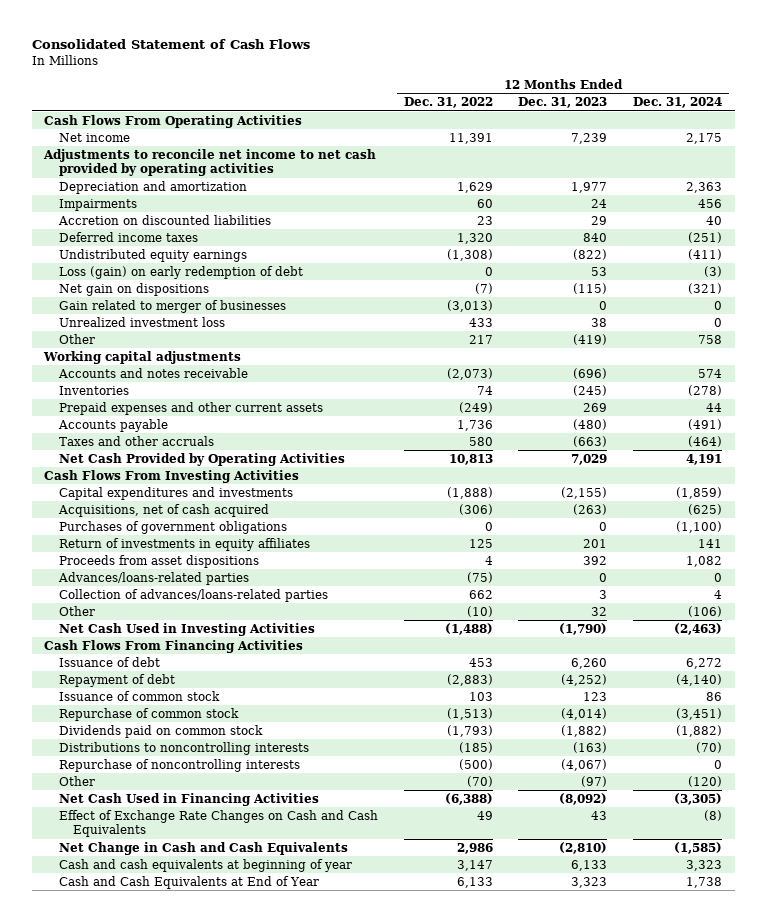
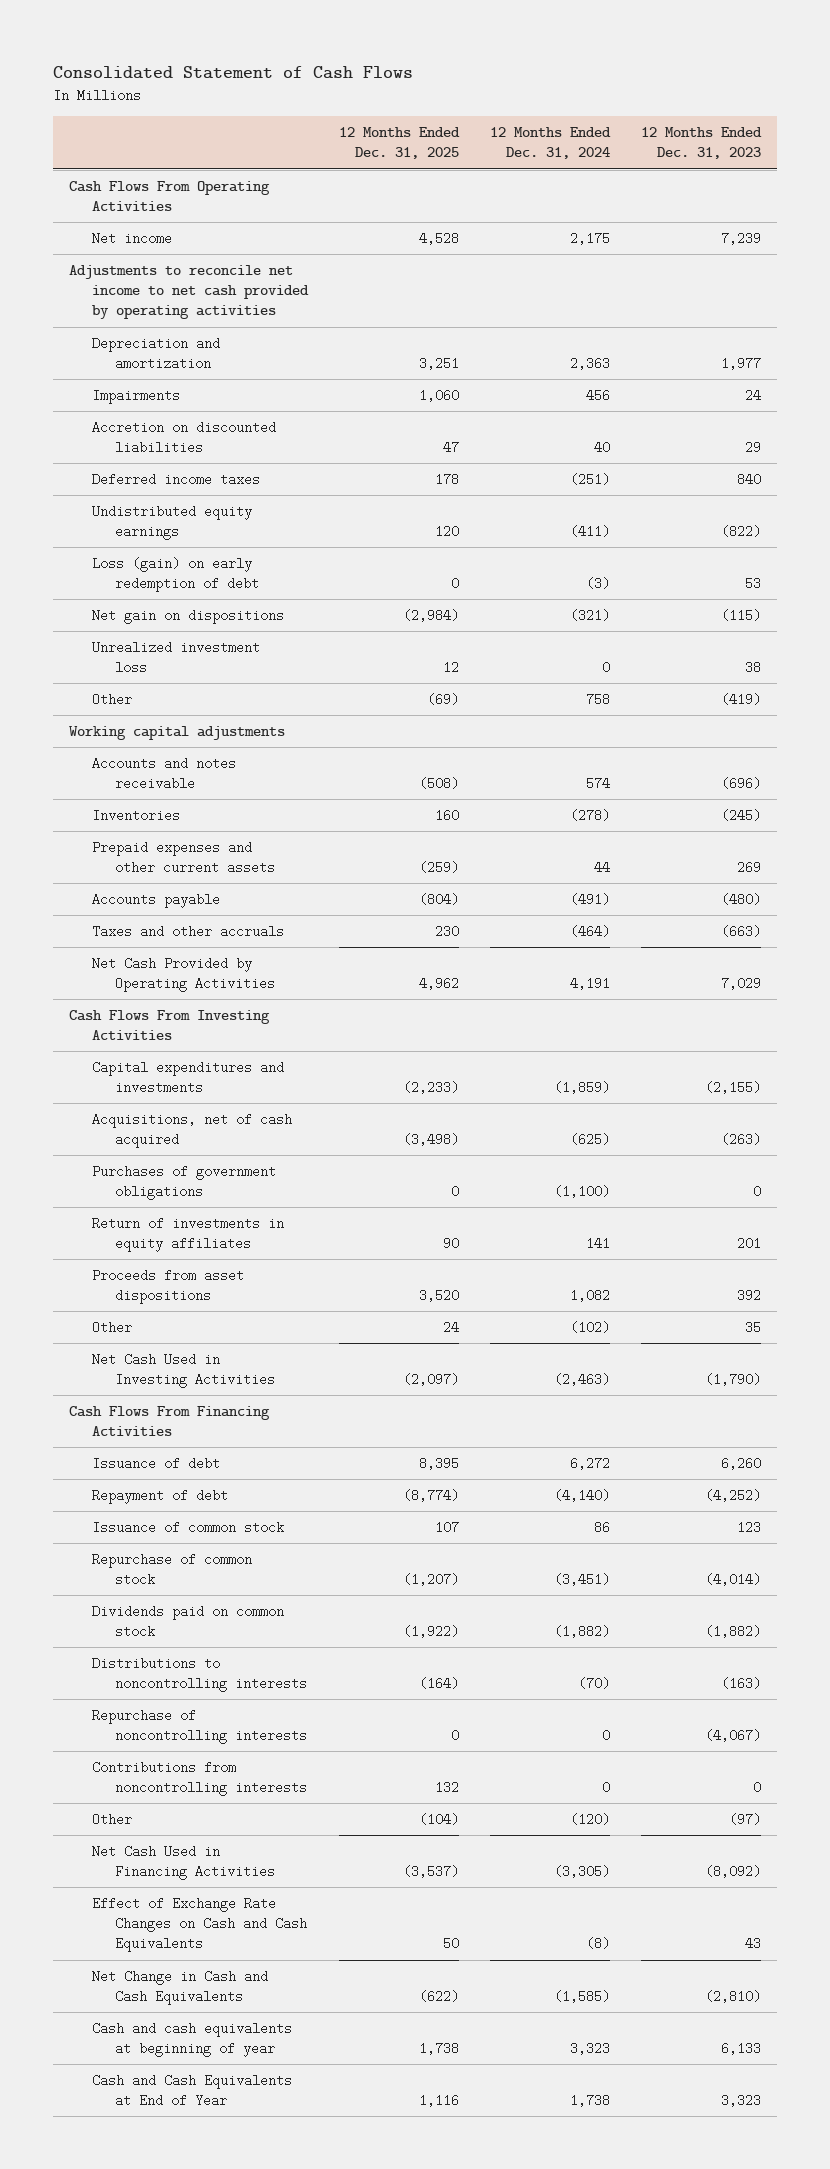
[403,97,493,109] Dec. 31, 2022 -> none
none -> [339,127,461,160] 12 Months Ended Dec. 31, 2025
[58,299,286,313] Gain related to merger of businesses -> none
[57,571,249,585] Advances/loans-related parties -> none
[58,588,328,602] Collection of advances/loans-related parties -> none
[591,606,608,616] 32 -> [745,1321,762,1335] 35
[688,605,723,617] (106) -> [570,1321,611,1335] (102)
none -> [92,1761,308,1797] Contributions from noncontrolling interests

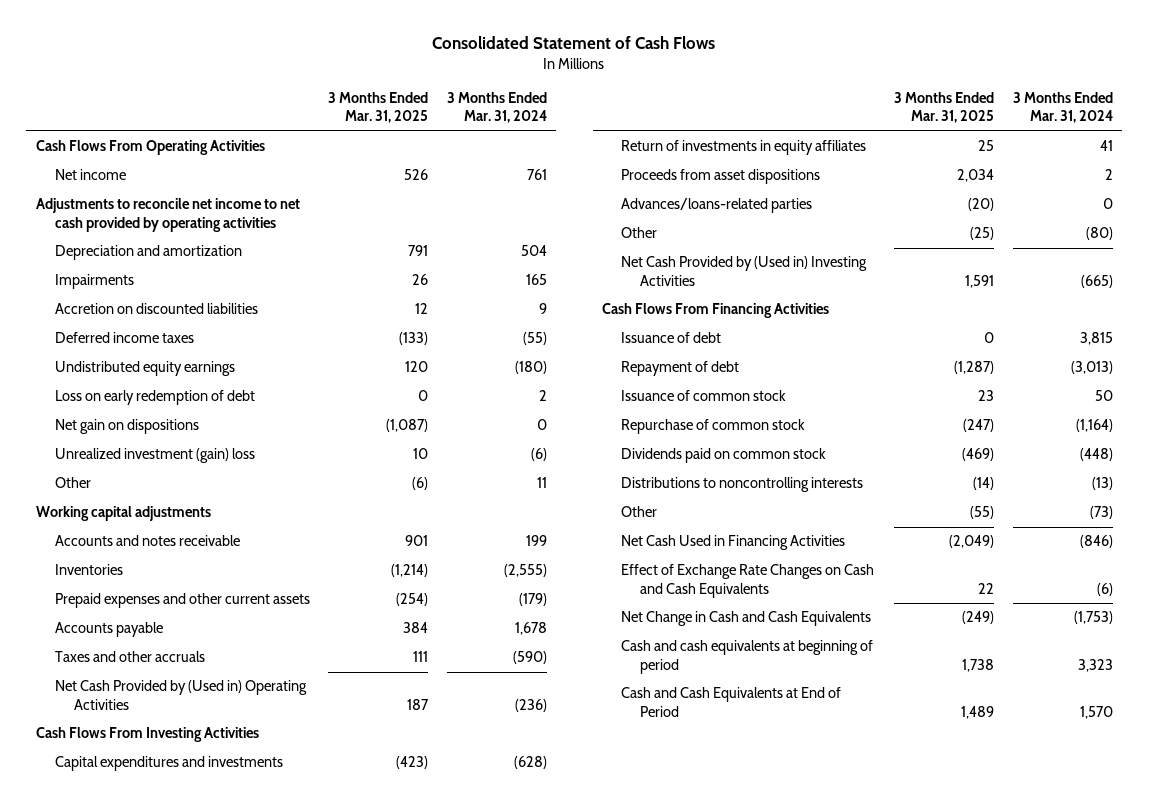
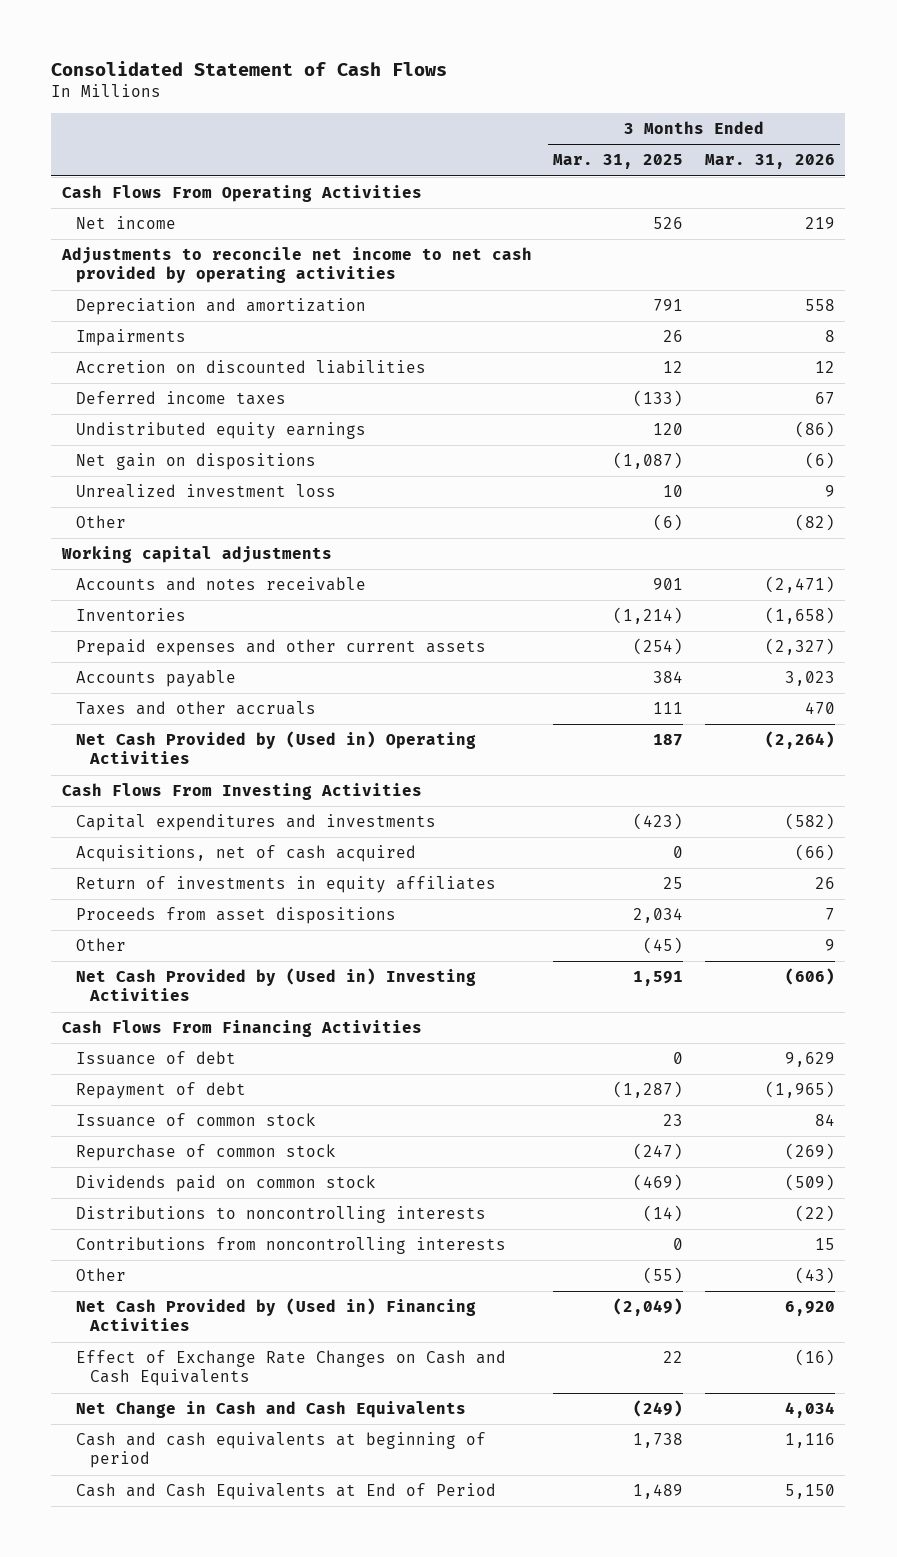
[446,91,547,124] 3 Months Ended Mar. 31, 2024 -> none
none -> [704,154,835,170] Mar. 31, 2026
[54,390,255,406] Loss on early redemption of debt -> none
[54,448,255,464] Unrealized investment (gain) loss -> [76,484,337,499] Unrealized investment loss
none -> [76,845,417,863] Acquisitions, net of cash acquired
[620,198,812,214] Advances/loans-related parties -> none
[970,227,995,241] (25) -> [643,937,684,955] (45)
none -> [76,1237,507,1255] Contributions from noncontrolling interests
[620,535,845,551] Net Cash Used in Financing Activities -> [76,1298,477,1332] Net Cash Provided by (Used in) Financing Activities

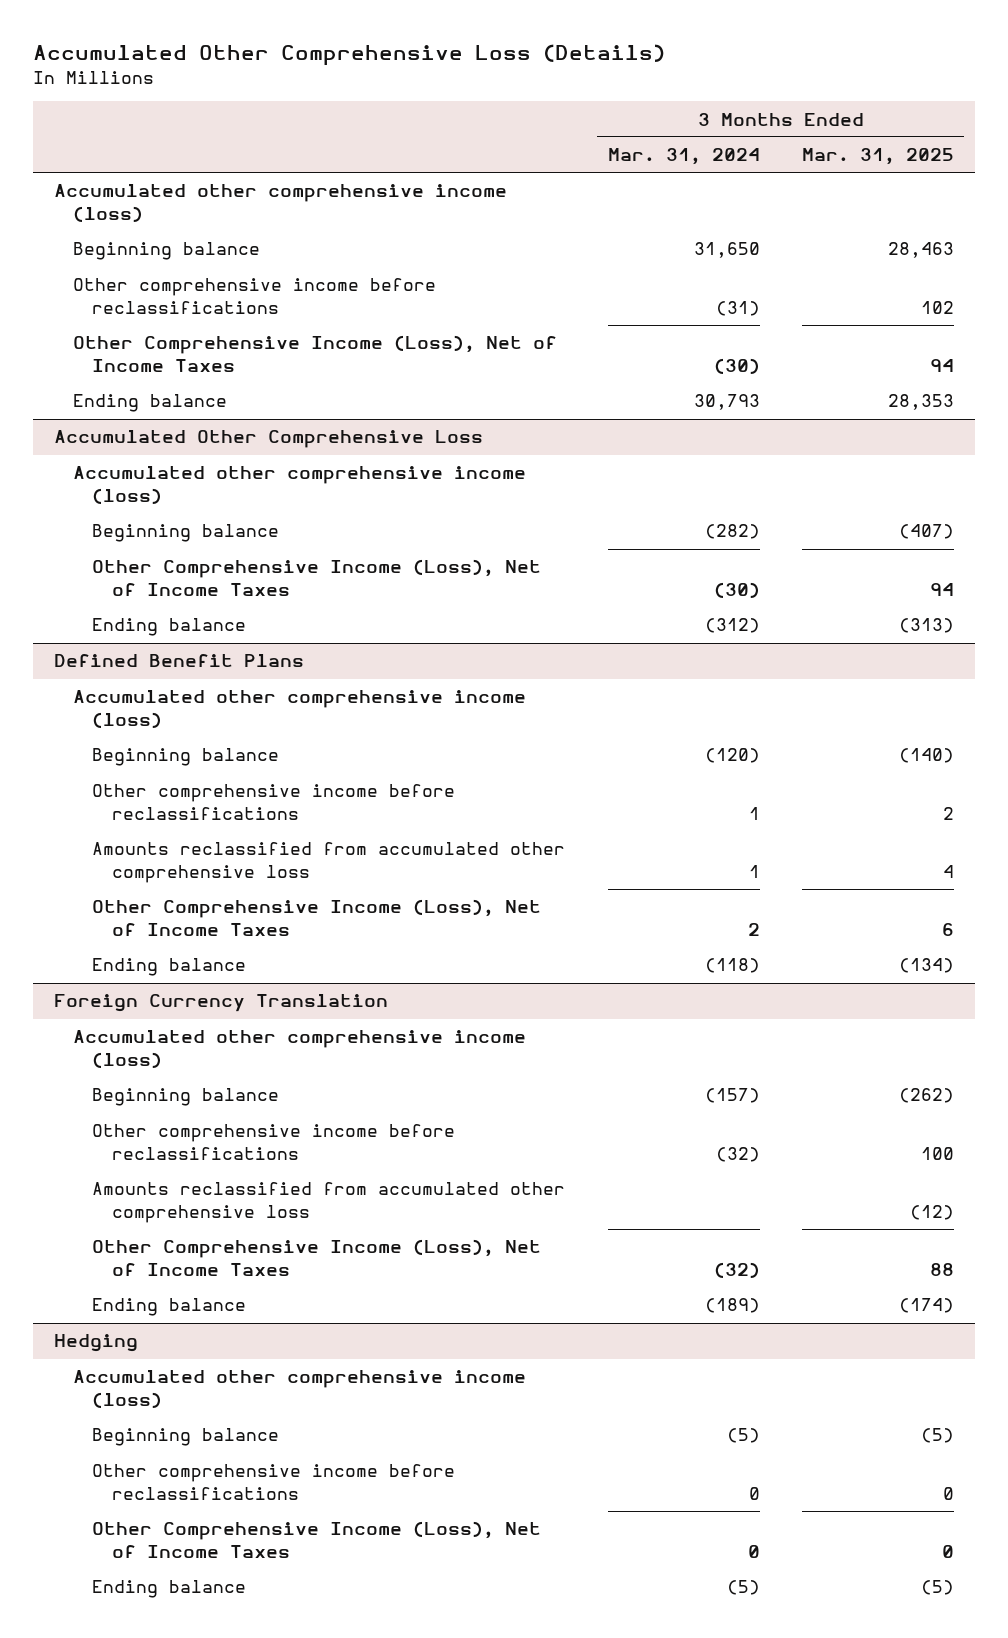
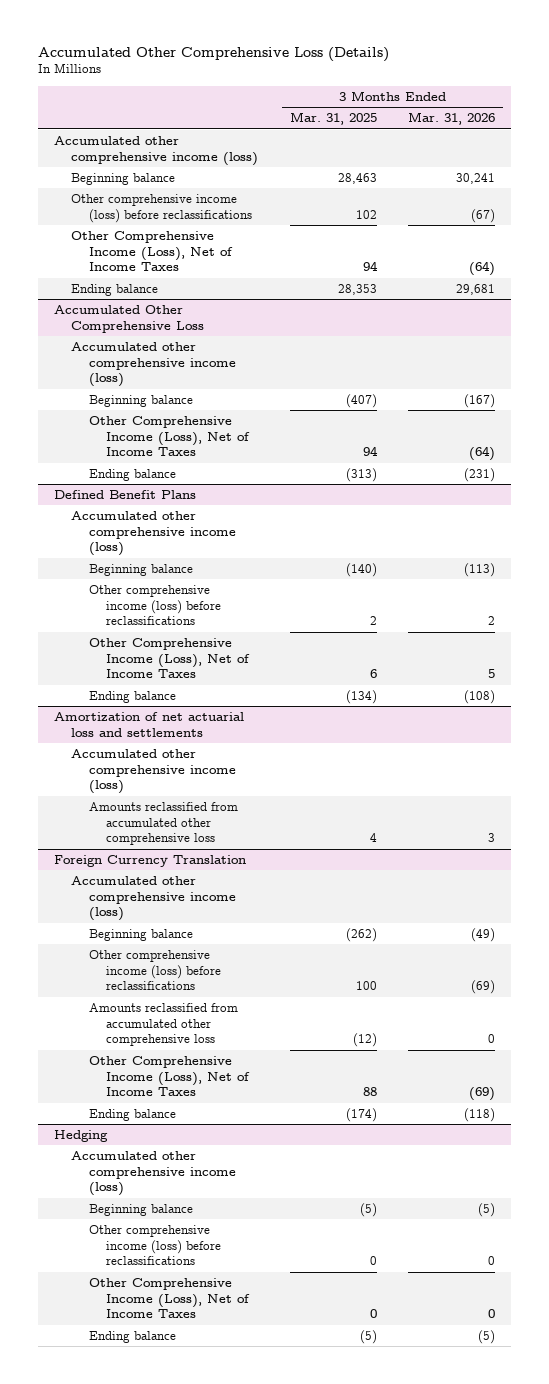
[607,148,760,166] Mar. 31, 2024 -> none
none -> [408,112,496,126] Mar. 31, 2026
[73,278,437,314] Other comprehensive income before reclassifications -> [71,193,252,223] Other comprehensive income (loss) before reclassifications
[92,842,566,883] Amounts reclassified from accumulated other comprehensive loss -> none
[92,784,456,820] Other comprehensive income before reclassifications -> [88,584,222,626] Other comprehensive income (loss) before reclassifications
none -> [53,711,244,737] Amortization of net actuarial loss and settlements
none -> [71,748,236,795] Accumulated other comprehensive income (loss)
none -> [88,801,238,846] Amounts reclassified from accumulated other comprehensive loss
[92,1124,456,1160] Other comprehensive income before reclassifications -> [88,949,222,991] Other comprehensive income (loss) before reclassifications
[92,1464,456,1500] Other comprehensive income before reclassifications -> [88,1224,222,1266] Other comprehensive income (loss) before reclassifications

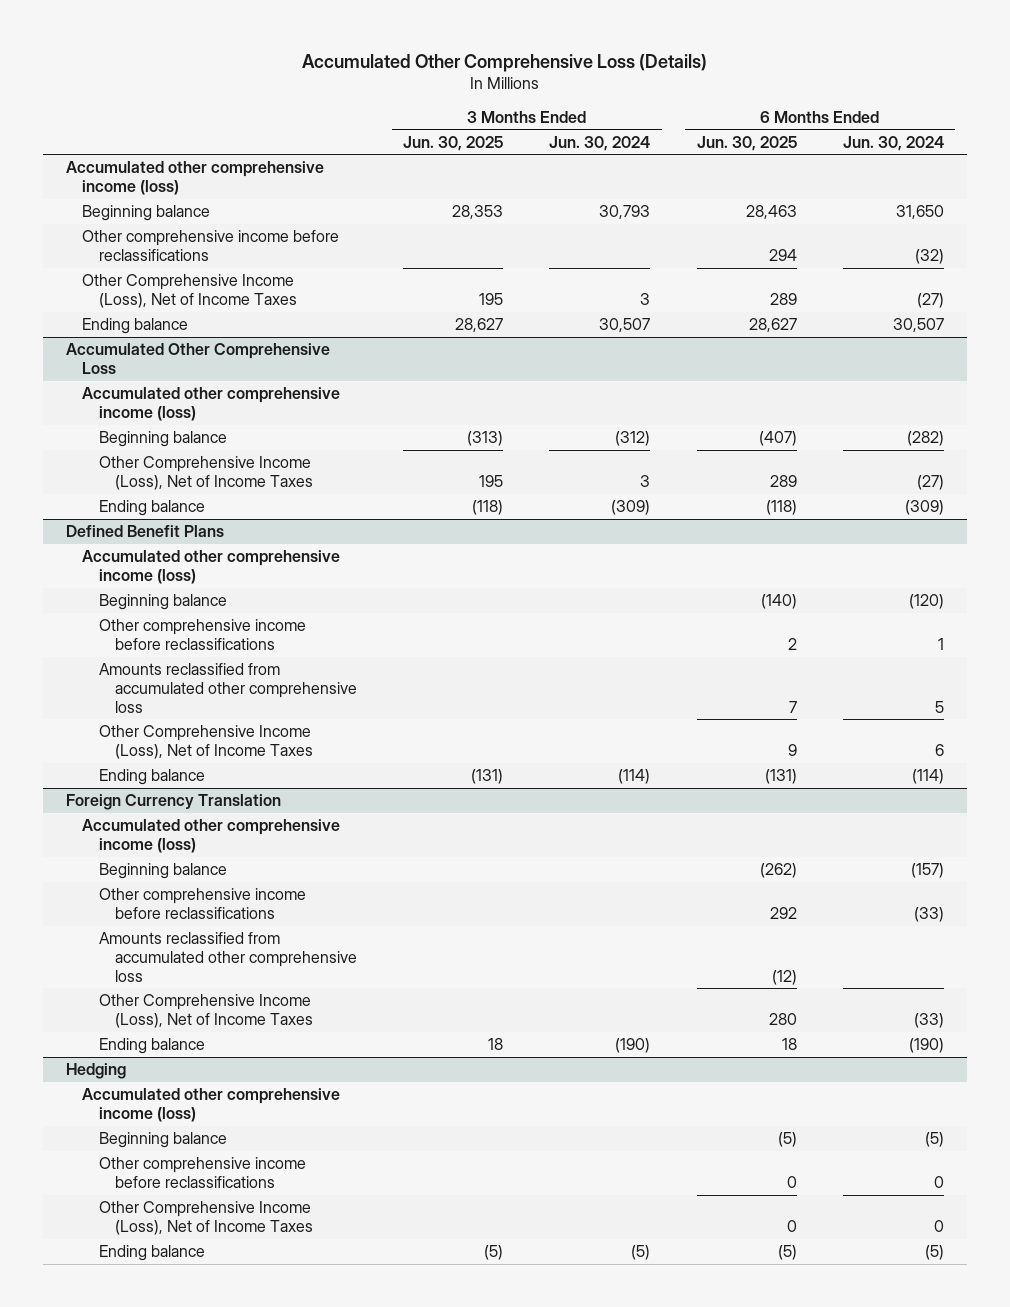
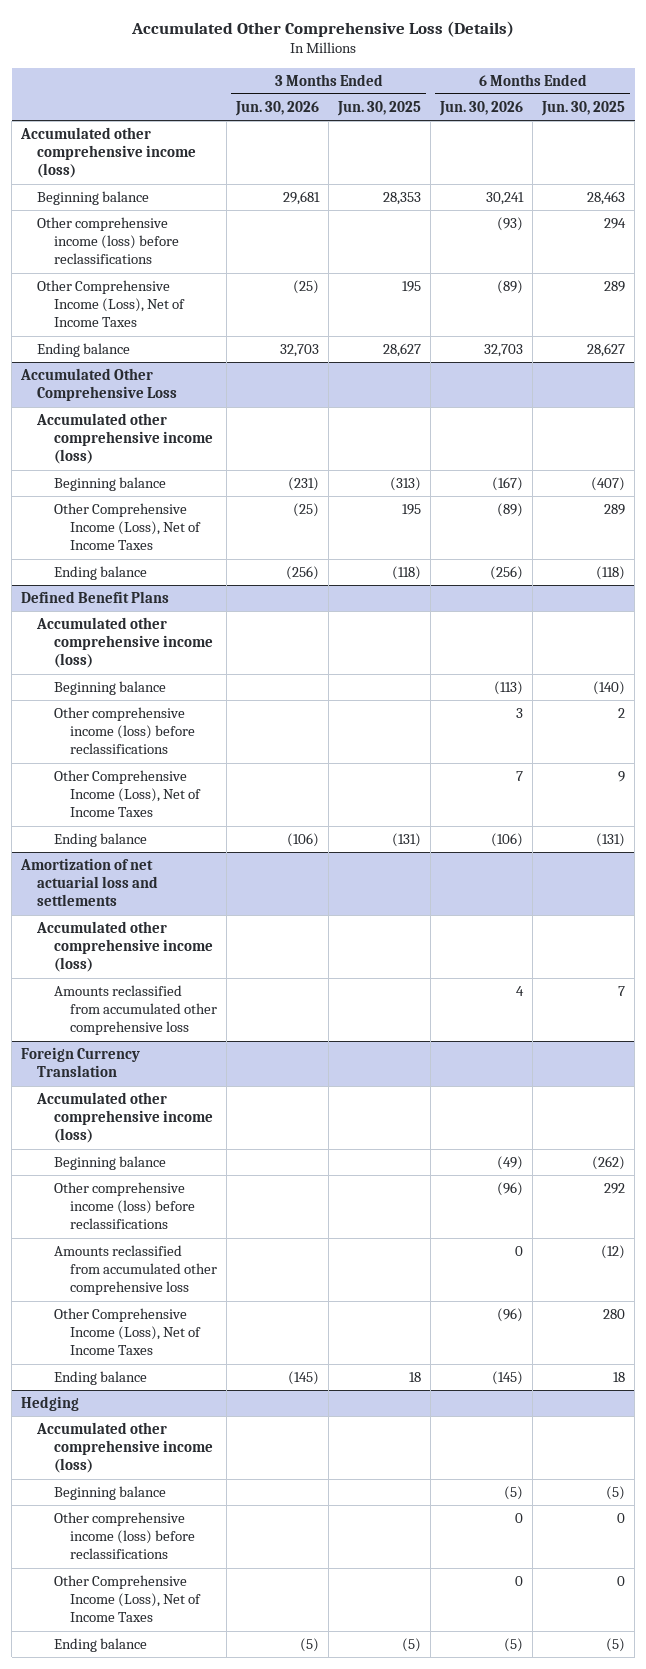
[549,135,651,151] Jun. 30, 2024 -> none
[842,135,944,151] Jun. 30, 2024 -> none
none -> [234,101,319,117] Jun. 30, 2026
none -> [439,101,524,117] Jun. 30, 2026
[82,230,340,261] Other comprehensive income before reclassifications -> [37,217,179,265] Other comprehensive income (loss) before reclassifications
[98,663,357,713] Amounts reclassified from accumulated other comprehensive loss -> none
[98,619,306,650] Other comprehensive income before reclassifications -> [53,707,195,755] Other comprehensive income (loss) before reclassifications
none -> [20,858,159,907] Amortization of net actuarial loss and settlements
none -> [36,921,213,973] Accumulated other comprehensive income (loss)
none -> [53,985,217,1036] Amounts reclassified from accumulated other comprehensive loss
[98,888,306,919] Other comprehensive income before reclassifications -> [53,1182,195,1230] Other comprehensive income (loss) before reclassifications
[98,1157,306,1188] Other comprehensive income before reclassifications -> [53,1512,195,1560] Other comprehensive income (loss) before reclassifications

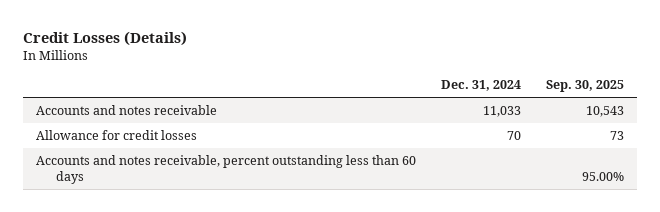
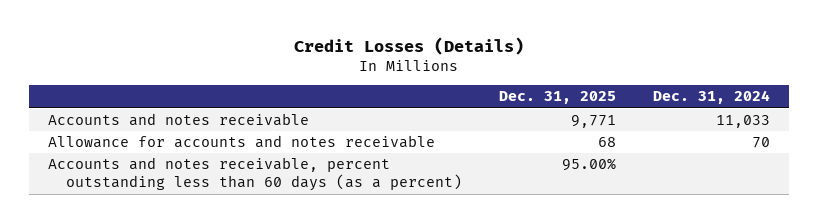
[546,80,625,93] Sep. 30, 2025 -> none
none -> [499,91,617,105] Dec. 31, 2025
[35,130,197,141] Allowance for credit losses -> [47,135,435,149] Allowance for accounts and notes receivable
[35,155,416,184] Accounts and notes receivable, percent outstanding less than 60 days -> [47,157,463,192] Accounts and notes receivable, percent outstanding less than 60 days (as a percent)

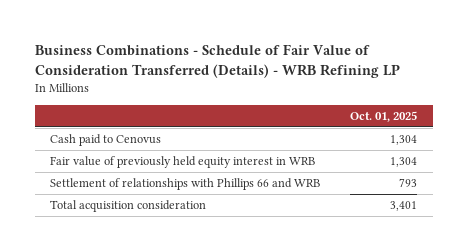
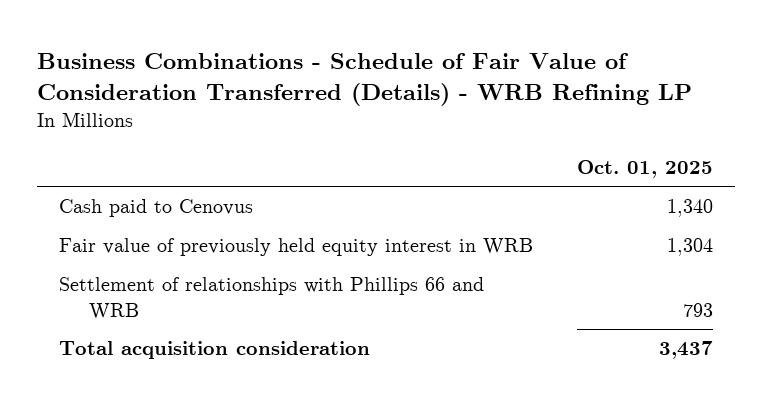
[390,135,418,146] 1,304 -> [666,199,713,218] 1,340
[390,201,418,212] 3,401 -> [658,341,713,360] 3,437

